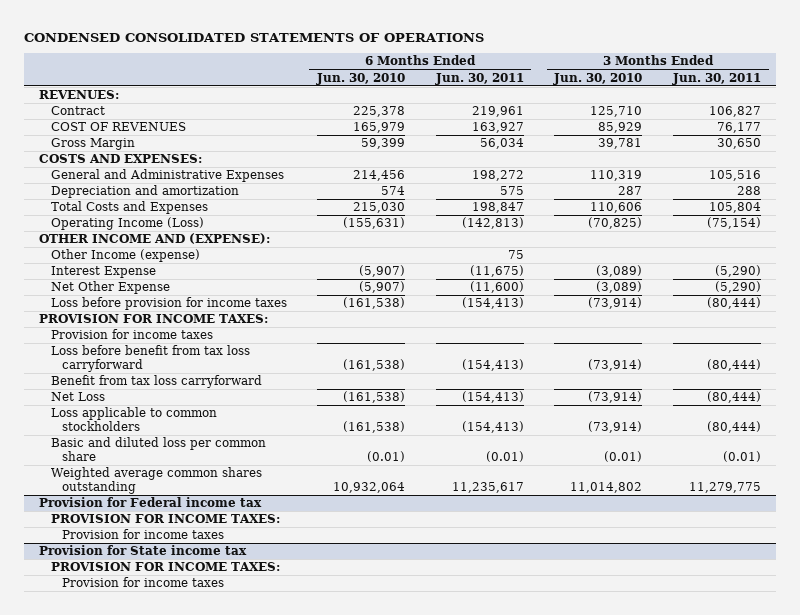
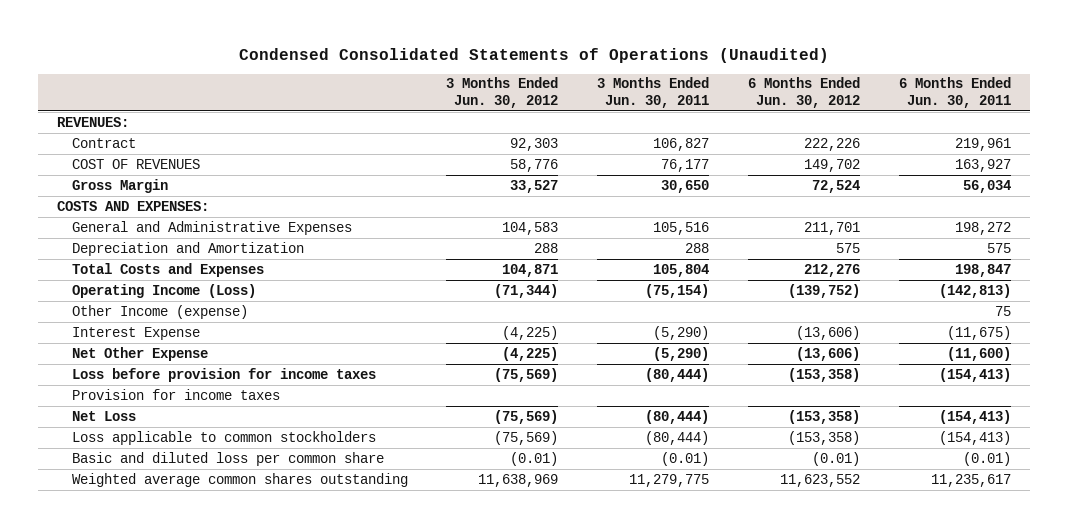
[24,32,485,42] CONDENSED CONSOLIDATED STATEMENTS OF OPERATIONS -> [239,47,830,63] Condensed Consolidated Statements of Operations (Unaudited)
[316,72,406,85] Jun. 30, 2010 -> none
[553,72,643,85] Jun. 30, 2010 -> none
none -> [446,77,559,109] 3 Months Ended Jun. 30, 2012
none -> [748,77,861,109] 6 Months Ended Jun. 30, 2012
[50,185,239,199] Depreciation and amortization -> [71,241,304,256] Depreciation and Amortization
[39,233,271,245] OTHER INCOME AND (EXPENSE): -> none
[39,314,269,324] PROVISION FOR INCOME TAXES: -> none
[50,345,250,372] Loss before benefit from tax loss carryforward -> none
[50,375,262,389] Benefit from tax loss carryforward -> none
[39,497,263,508] Provision for Federal income tax -> none
[50,514,280,524] PROVISION FOR INCOME TAXES: -> none
[61,529,224,540] Provision for income taxes -> none
[39,545,248,556] Provision for State income tax -> none
[50,562,280,572] PROVISION FOR INCOME TAXES: -> none
[61,577,224,588] Provision for income taxes -> none

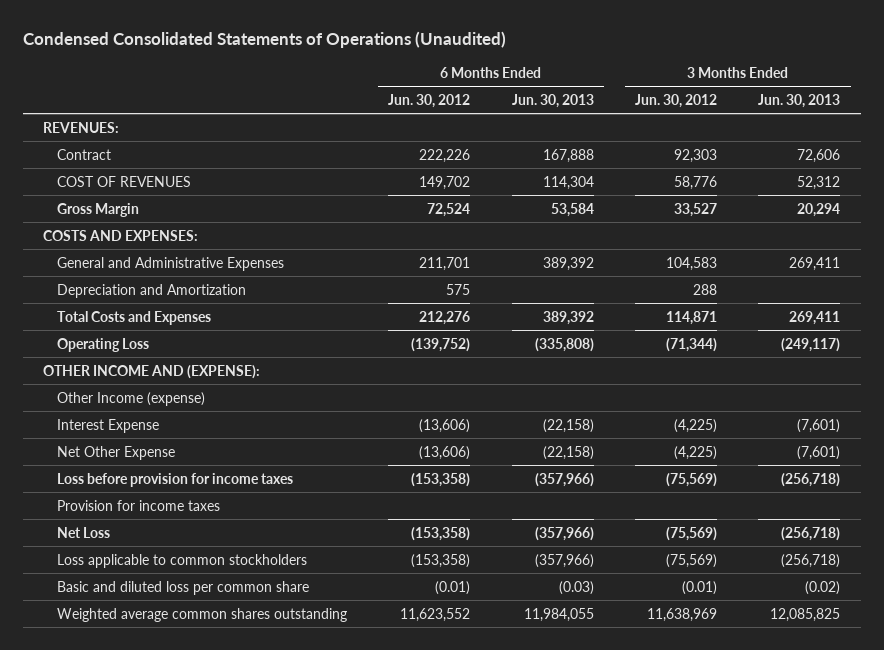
[597,77,710,109] 3 Months Ended Jun. 30, 2011 -> none
[898,77,1011,109] 6 Months Ended Jun. 30, 2011 -> none
none -> [511,93,594,108] Jun. 30, 2013
none -> [758,93,841,108] Jun. 30, 2013
[502,263,559,277] 104,871 -> [666,310,718,325] 114,871
[71,283,256,298] Operating Income (Loss) -> [56,337,149,352] Operating Loss
none -> [43,364,261,379] OTHER INCOME AND (EXPENSE):

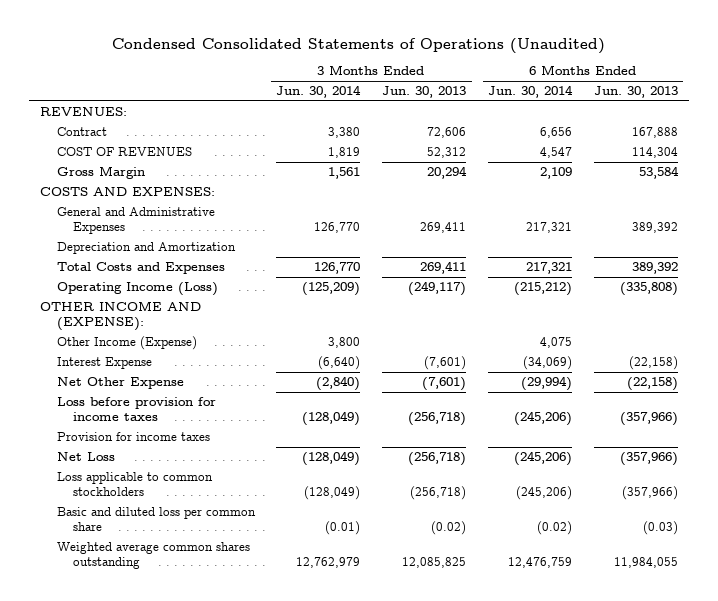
[388,93,471,108] Jun. 30, 2012 -> none
[635,93,718,108] Jun. 30, 2012 -> none
none -> [276,85,362,99] Jun. 30, 2014
none -> [488,85,574,99] Jun. 30, 2014
[56,337,149,352] Operating Loss -> [56,282,218,297] Operating Income (Loss)
[56,391,205,406] Other Income (expense) -> [56,336,197,351] Other Income (Expense)

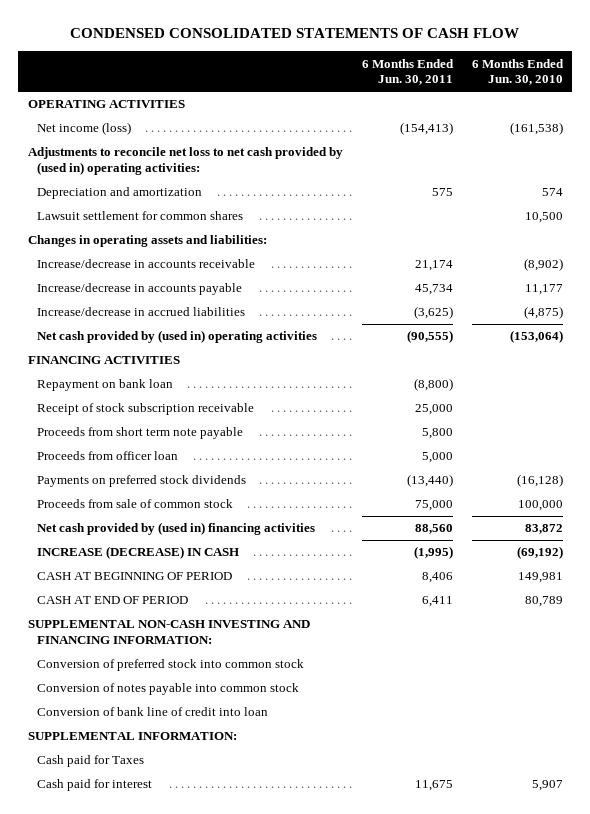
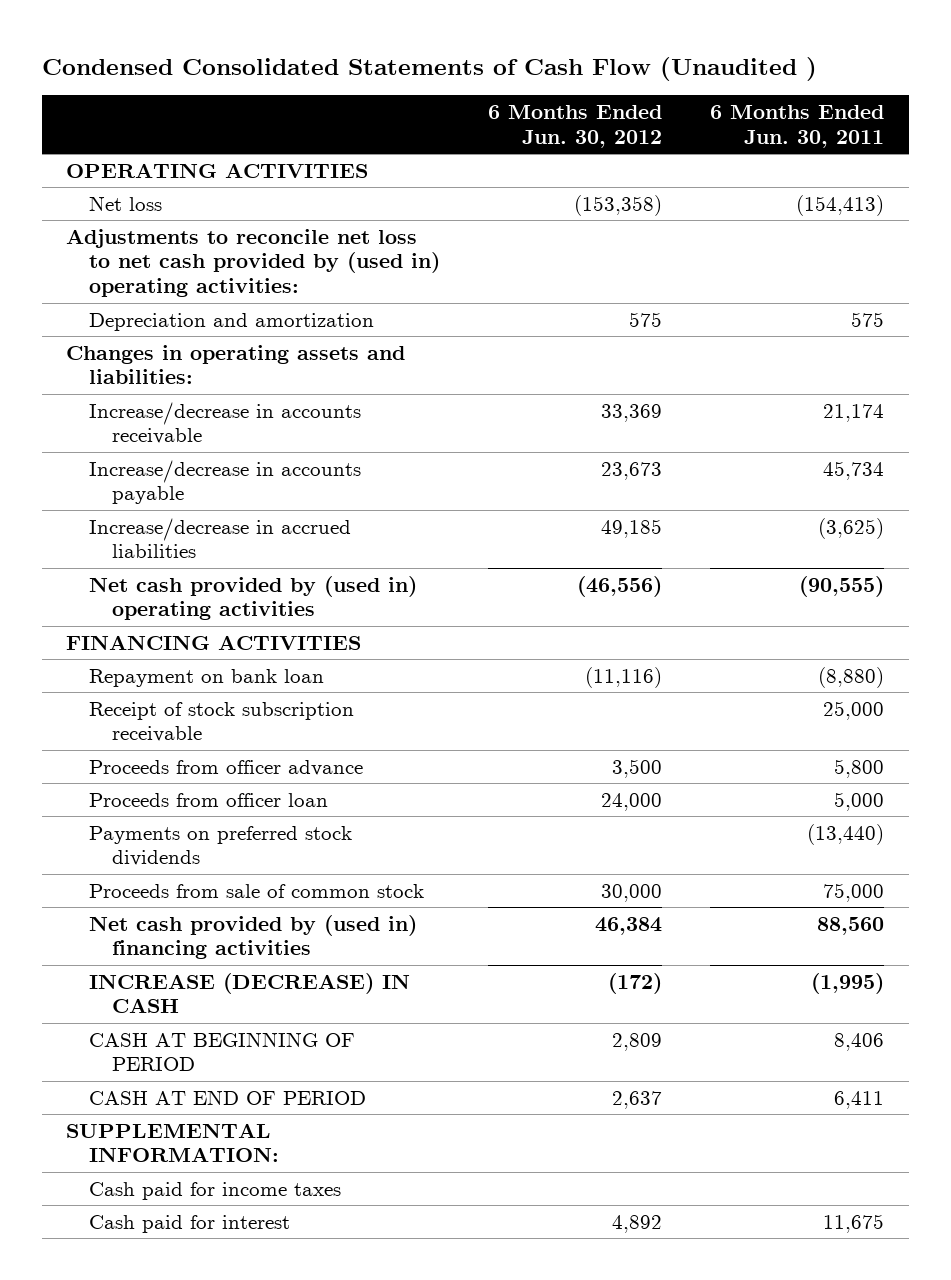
[70,28,520,39] CONDENSED CONSOLIDATED STATEMENTS OF CASH FLOW -> [42,56,818,81] Condensed Consolidated Statements of Cash Flow (Unaudited )
[471,58,564,86] 6 Months Ended Jun. 30, 2010 -> none
none -> [488,105,663,148] 6 Months Ended Jun. 30, 2012
[36,122,131,136] Net income (loss) -> [89,195,163,211] Net loss
[36,211,243,221] Lawsuit settlement for common shares -> none
[413,378,453,392] (8,800) -> [818,666,885,688] (8,880)
[36,427,243,440] Proceeds from short term note payable -> none
none -> [89,759,364,776] Proceeds from officer advance
[27,620,310,644] SUPPLEMENTAL NON-CASH INVESTING AND FINANCING INFORMATION: -> none
[36,659,304,672] Conversion of preferred stock into common stock -> none
[36,683,299,696] Conversion of notes payable into common stock -> none
[36,707,268,717] Conversion of bank line of credit into loan -> none
[36,755,144,768] Cash paid for Taxes -> [89,1181,342,1200] Cash paid for income taxes

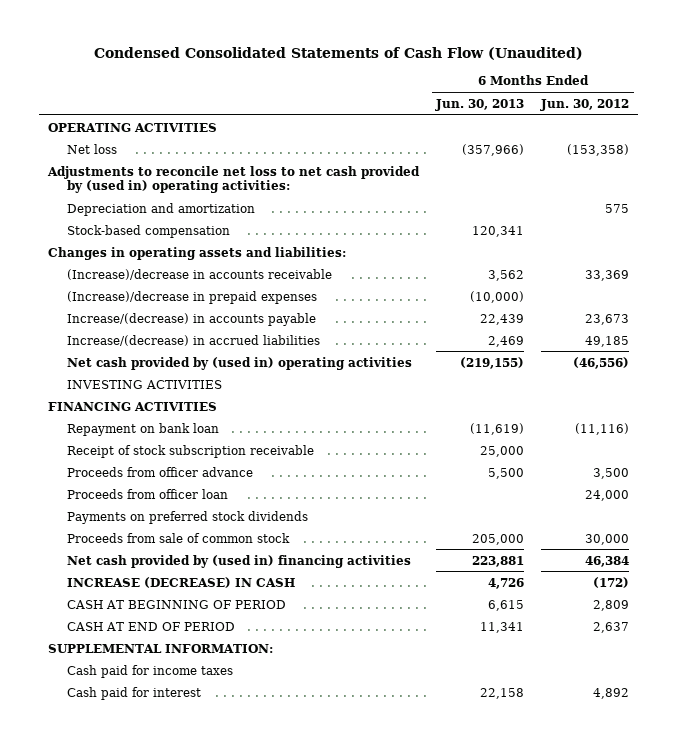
[42,56,818,81] Condensed Consolidated Statements of Cash Flow (Unaudited ) -> [93,46,583,60] Condensed Consolidated Statements of Cash Flow (Unaudited)
[710,105,885,148] 6 Months Ended Jun. 30, 2011 -> none
none -> [435,98,525,111] Jun. 30, 2013
none -> [66,224,230,238] Stock-based compensation
[89,401,362,445] Increase/decrease in accounts receivable -> [66,268,332,280] (Increase)/decrease in accounts receivable
none -> [66,290,317,304] (Increase)/decrease in prepaid expenses
[89,459,362,505] Increase/decrease in accounts payable -> [66,312,316,326] Increase/(decrease) in accounts payable
[89,517,352,559] Increase/decrease in accrued liabilities -> [66,334,320,346] Increase/(decrease) in accrued liabilities
none -> [66,379,222,389] INVESTING ACTIVITIES

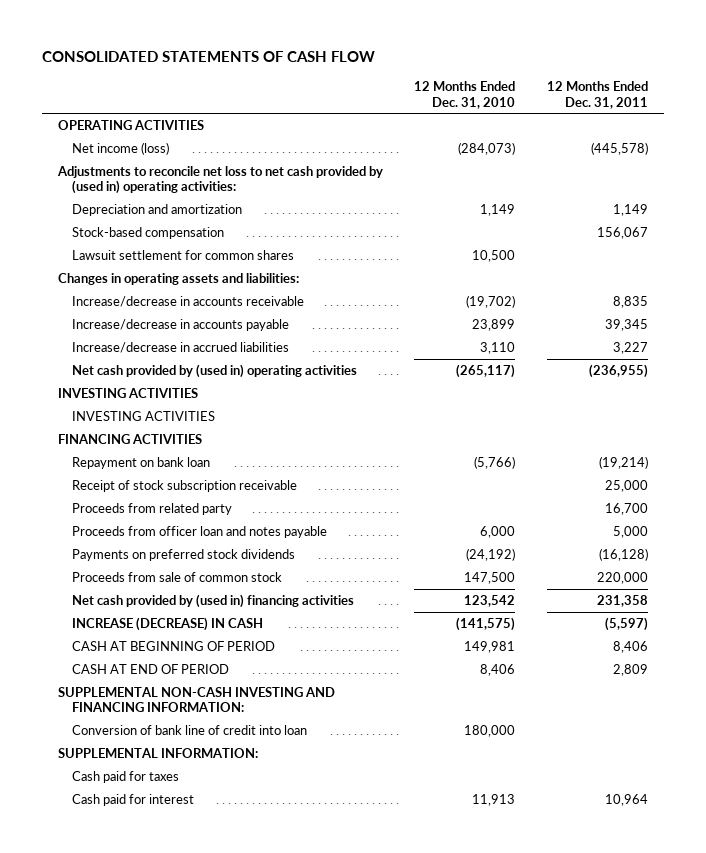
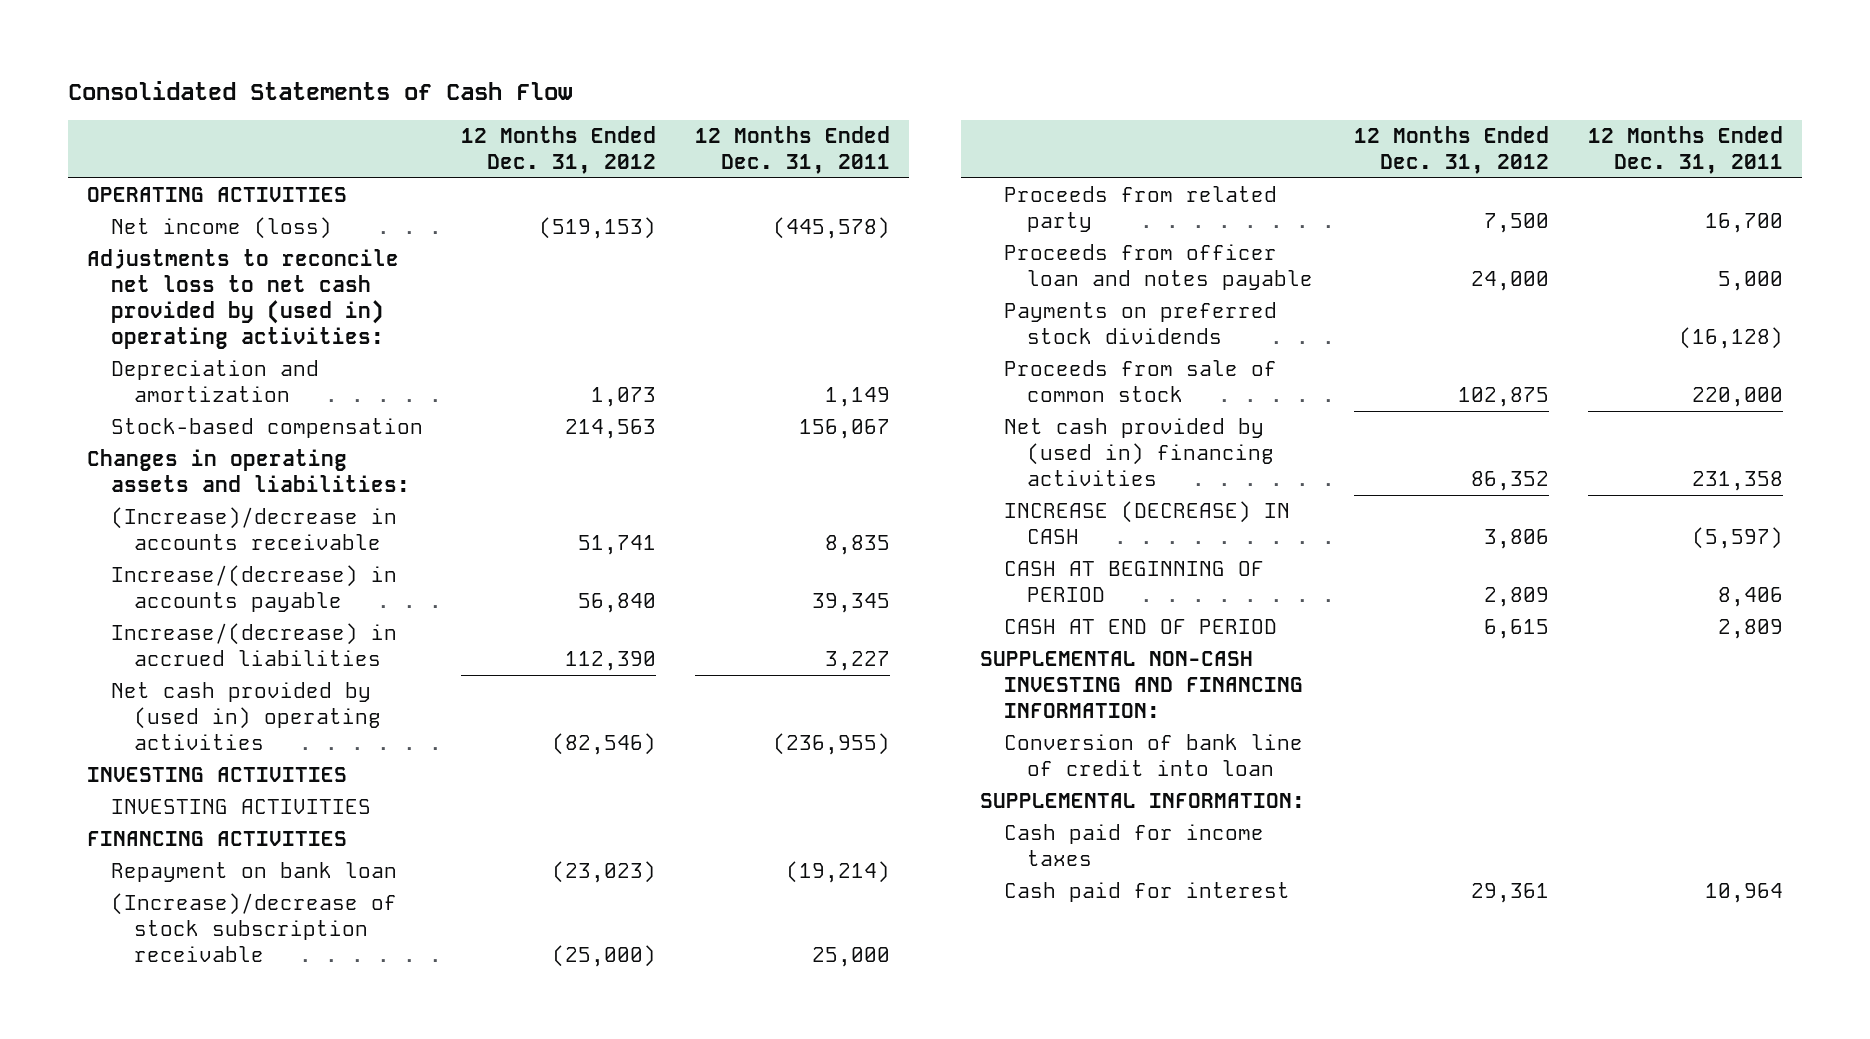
[41,51,375,63] CONSOLIDATED STATEMENTS OF CASH FLOW -> [67,80,572,100] Consolidated Statements of Cash Flow
[414,81,516,109] 12 Months Ended Dec. 31, 2010 -> none
none -> [461,126,657,175] 12 Months Ended Dec. 31, 2012
[71,249,294,260] Lawsuit settlement for common shares -> none
[71,295,304,307] Increase/decrease in accounts receivable -> [110,506,397,550] (Increase)/decrease in accounts receivable
[71,318,289,331] Increase/decrease in accounts payable -> [110,564,397,612] Increase/(decrease) in accounts payable
[71,341,289,353] Increase/decrease in accrued liabilities -> [110,622,397,666] Increase/(decrease) in accrued liabilities
[71,479,297,492] Receipt of stock subscription receivable -> [110,892,397,962] (Increase)/decrease of stock subscription receivable
[71,770,179,783] Cash paid for taxes -> [1003,823,1264,866] Cash paid for income taxes

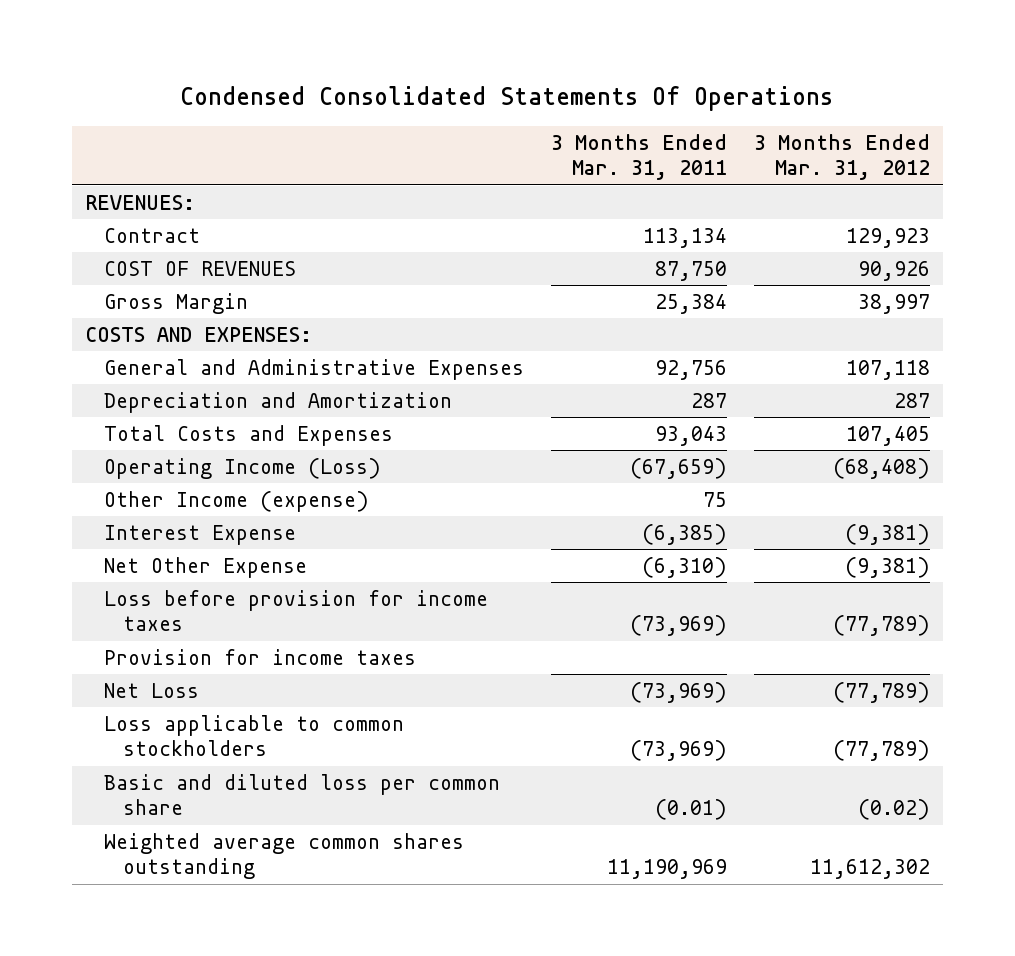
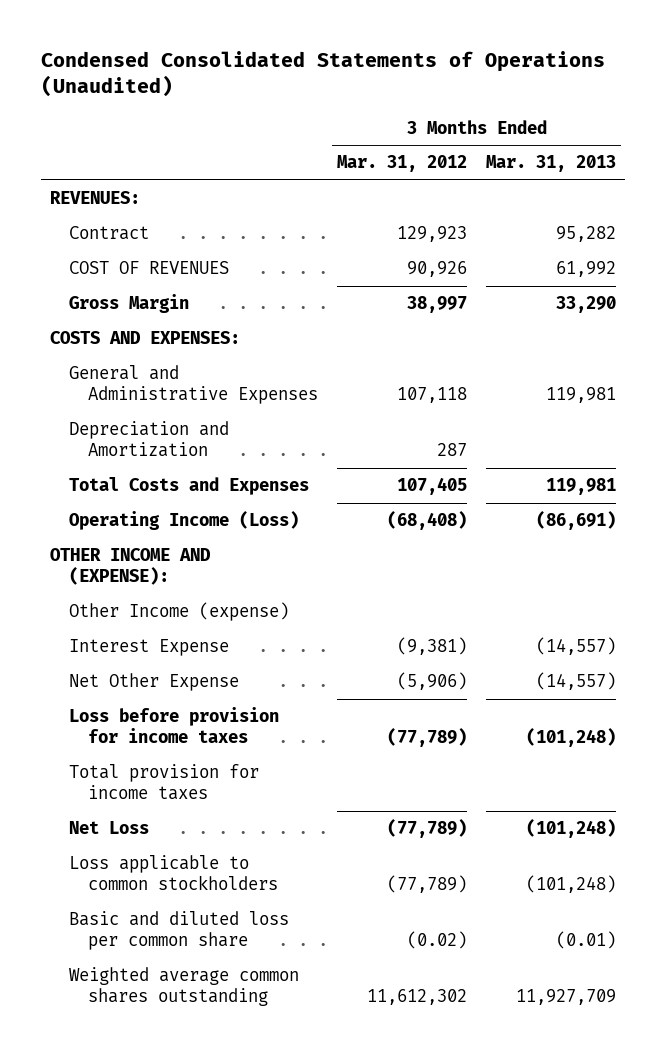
[180,85,834,111] Condensed Consolidated Statements Of Operations -> [40,50,605,98] Condensed Consolidated Statements of Operations (Unaudited)
[551,133,728,181] 3 Months Ended Mar. 31, 2011 -> none
none -> [485,155,616,173] Mar. 31, 2013
none -> [49,548,211,586] OTHER INCOME AND (EXPENSE):
[844,556,930,578] (9,381) -> [397,672,468,691] (5,906)
[104,648,417,665] Provision for income taxes -> [69,764,260,801] Total provision for income taxes

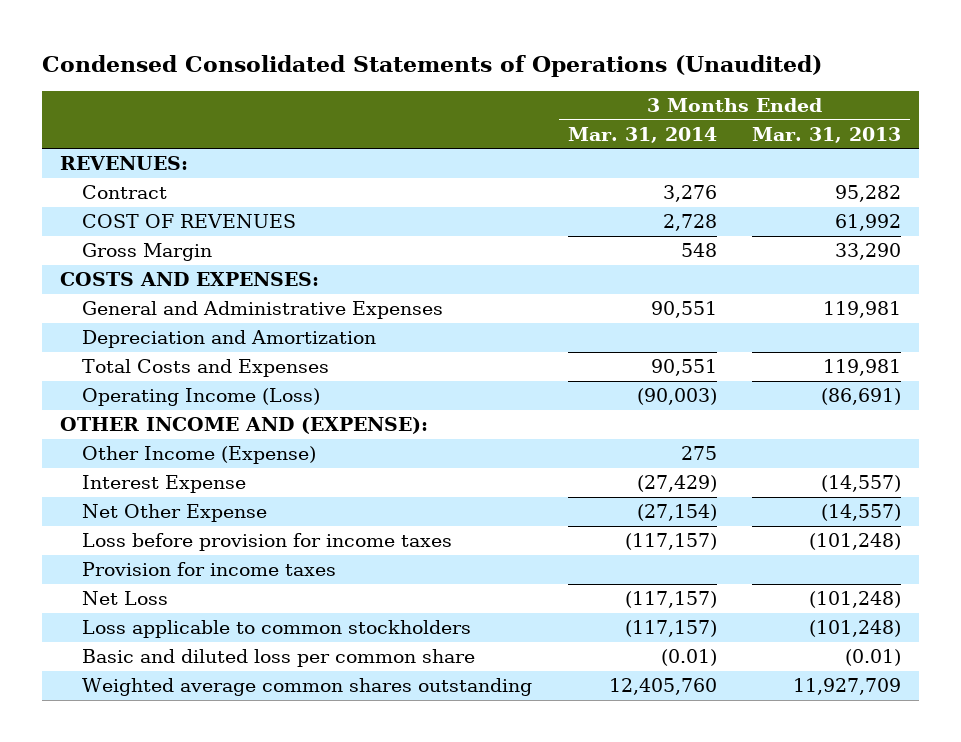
[337,155,468,173] Mar. 31, 2012 -> none
none -> [567,126,717,143] Mar. 31, 2014
[69,602,290,622] Other Income (expense) -> [82,446,317,465] Other Income (Expense)
[69,764,260,801] Total provision for income taxes -> [82,562,337,577] Provision for income taxes

